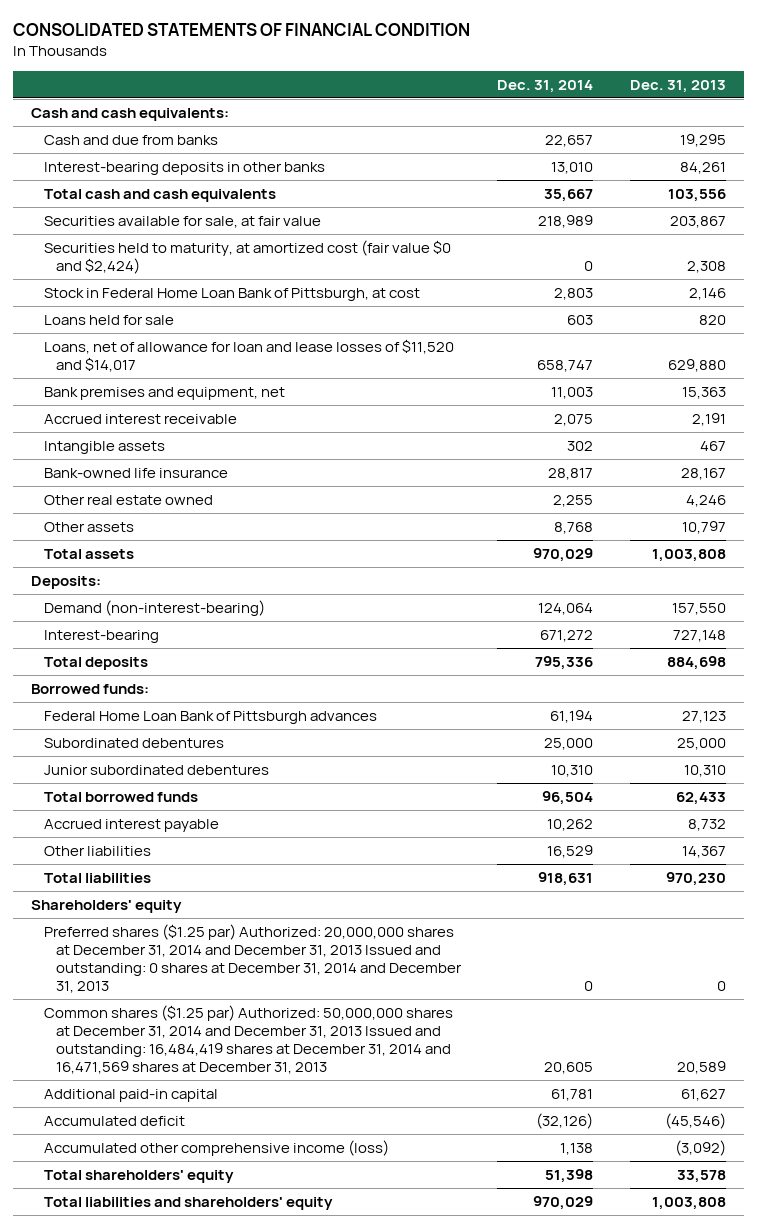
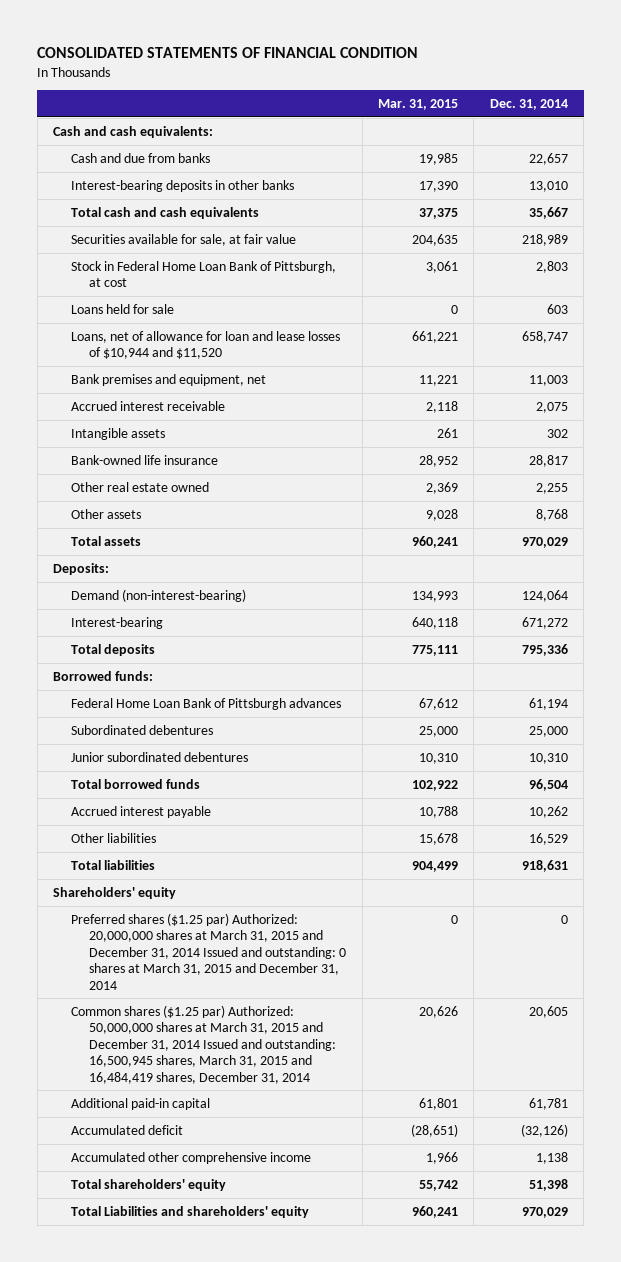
[629,80,726,94] Dec. 31, 2013 -> none
none -> [377,98,458,110] Mar. 31, 2015
[43,239,451,274] Securities held to maturity, at amortized cost (fair value $0 and $2,424) -> none
[43,338,454,372] Loans, net of allowance for loan and lease losses of $11,520 and $14,017 -> [71,330,341,360] Loans, net of allowance for loan and lease losses of $10,944 and $11,520
[43,923,463,993] Preferred shares ($1.25 par) Authorized: 20,000,000 shares at December 31, 2014 and December 31, 2013 Issued and outstanding: 0 shares at December 31, 2014 and December 31, 2013 -> [71,912,347,990] Preferred shares ($1.25 par) Authorized: 20,000,000 shares at March 31, 2015 and December 31, 2014 Issued and outstanding: 0 shares at March 31, 2015 and December 31, 2014
[43,1004,453,1074] Common shares ($1.25 par) Authorized: 50,000,000 shares at December 31, 2014 and December 31, 2013 Issued and outstanding: 16,484,419 shares at December 31, 2014 and 16,471,569 shares at December 31, 2013 -> [71,1004,337,1084] Common shares ($1.25 par) Authorized: 50,000,000 shares at March 31, 2015 and December 31, 2014 Issued and outstanding: 16,500,945 shares, March 31, 2015 and 16,484,419 shares, December 31, 2014
[43,1139,389,1156] Accumulated other comprehensive income (loss) -> [71,1151,312,1164] Accumulated other comprehensive income
[43,1196,333,1210] Total liabilities and shareholders' equity -> [71,1205,310,1218] Total Liabilities and shareholders' equity

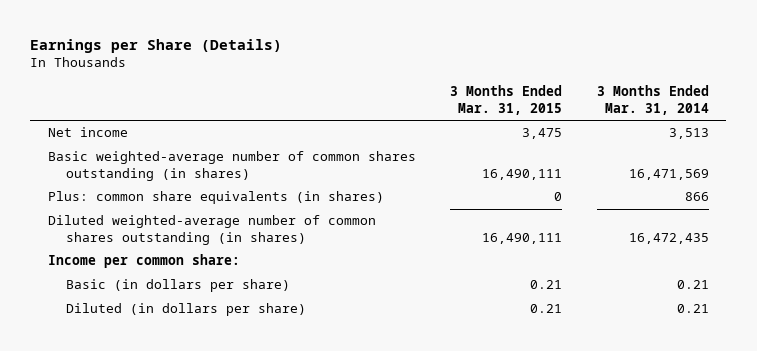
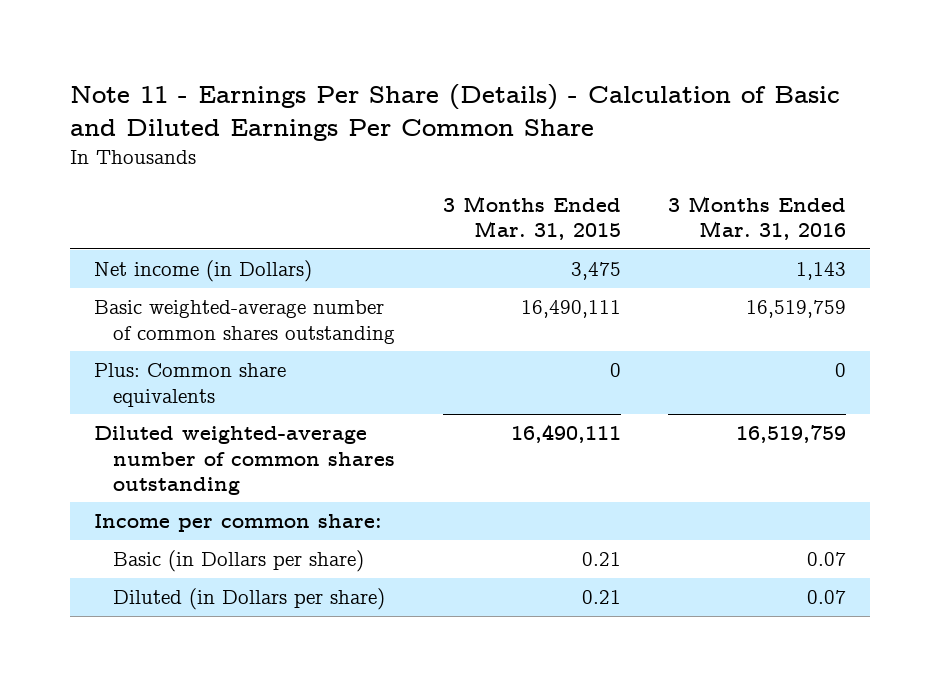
[30,38,283,53] Earnings per Share (Details) -> [69,83,840,141] Note 11 - Earnings Per Share (Details) - Calculation of Basic and Diluted Earnings Per Common Share
[596,85,709,115] 3 Months Ended Mar. 31, 2014 -> none
none -> [668,195,847,240] 3 Months Ended Mar. 31, 2016
[47,127,128,138] Net income -> [93,260,312,283] Net income (in Dollars)
[47,151,416,181] Basic weighted-average number of common shares outstanding (in shares) -> [93,300,395,344] Basic weighted-average number of common shares outstanding
[47,191,384,205] Plus: common share equivalents (in shares) -> [93,363,286,407] Plus: Common share equivalents
[47,215,376,245] Diluted weighted-average number of common shares outstanding (in shares) -> [93,426,395,495] Diluted weighted-average number of common shares outstanding
[66,279,291,293] Basic (in dollars per share) -> [112,550,364,573] Basic (in Dollars per share)
[66,303,307,317] Diluted (in dollars per share) -> [112,588,385,611] Diluted (in Dollars per share)

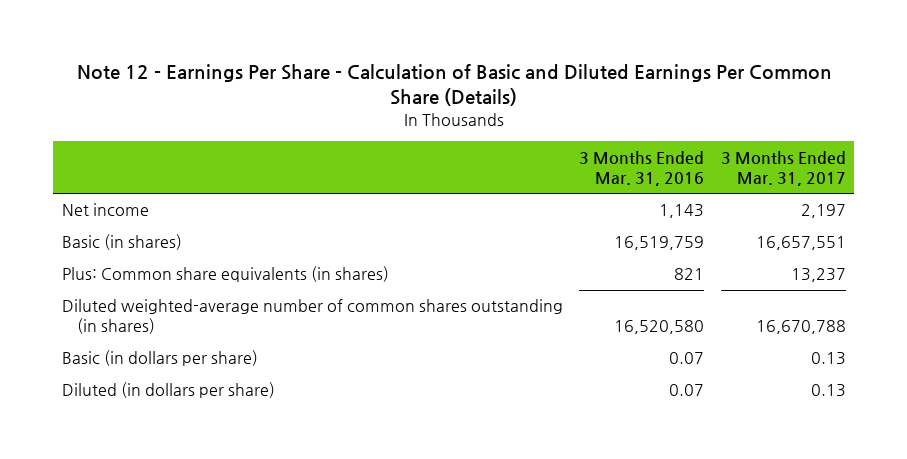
[69,83,840,141] Note 11 - Earnings Per Share (Details) - Calculation of Basic and Diluted Earnings Per Common Share -> [76,64,832,107] Note 12 - Earnings Per Share - Calculation of Basic and Diluted Earnings Per Common Share (Details)
[442,195,621,240] 3 Months Ended Mar. 31, 2015 -> none
none -> [720,150,846,186] 3 Months Ended Mar. 31, 2017
[93,514,382,533] Income per common share: -> none
[93,260,312,283] Net income (in Dollars) -> [61,203,149,217] Net income
[93,300,395,344] Basic weighted-average number of common shares outstanding -> [61,234,182,251] Basic (in shares)
[93,363,286,407] Plus: Common share equivalents -> [61,266,389,283] Plus: Common share equivalents (in shares)
[835,363,847,378] 0 -> [674,268,705,281] 821
[93,426,395,495] Diluted weighted-average number of common shares outstanding -> [61,299,563,335] Diluted weighted-average number of common shares outstanding (in shares)
[736,425,847,444] 16,519,759 -> [614,320,705,335] 16,520,580
[112,550,364,573] Basic (in Dollars per share) -> [61,350,258,367] Basic (in dollars per share)
[112,588,385,611] Diluted (in Dollars per share) -> [61,382,275,399] Diluted (in dollars per share)

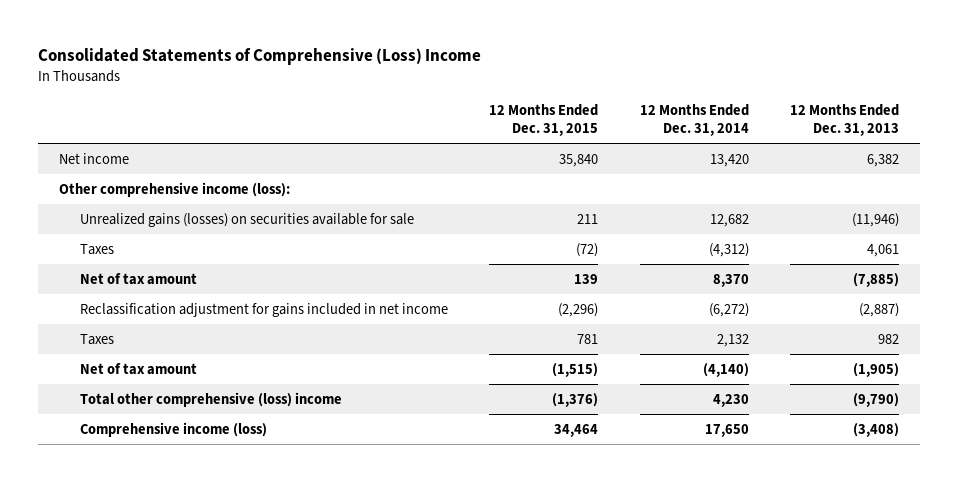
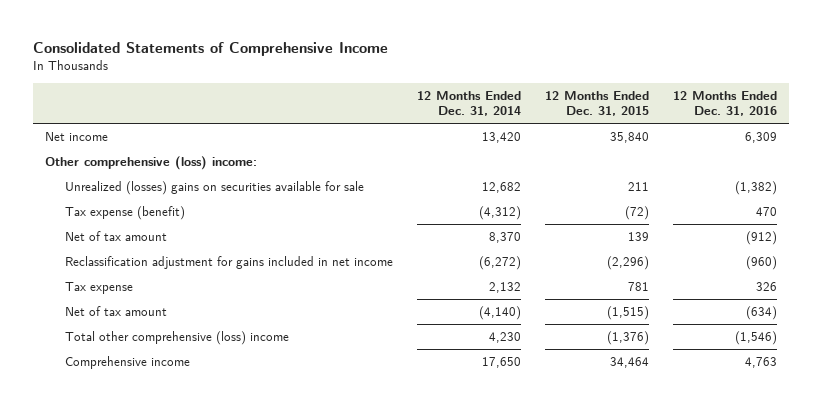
[38,48,482,66] Consolidated Statements of Comprehensive (Loss) Income -> [33,41,389,56] Consolidated Statements of Comprehensive Income
[790,104,900,137] 12 Months Ended Dec. 31, 2013 -> none
none -> [673,90,778,116] 12 Months Ended Dec. 31, 2016
[58,181,290,197] Other comprehensive income (loss): -> [45,156,258,171] Other comprehensive (loss) income:
[80,212,415,227] Unrealized gains (losses) on securities available for sale -> [64,181,364,196] Unrealized (losses) gains on securities available for sale
[80,243,115,255] Taxes -> [64,206,185,221] Tax expense (benefit)
[80,333,115,345] Taxes -> [64,282,133,295] Tax expense
[80,421,268,437] Comprehensive income (loss) -> [64,356,190,370] Comprehensive income

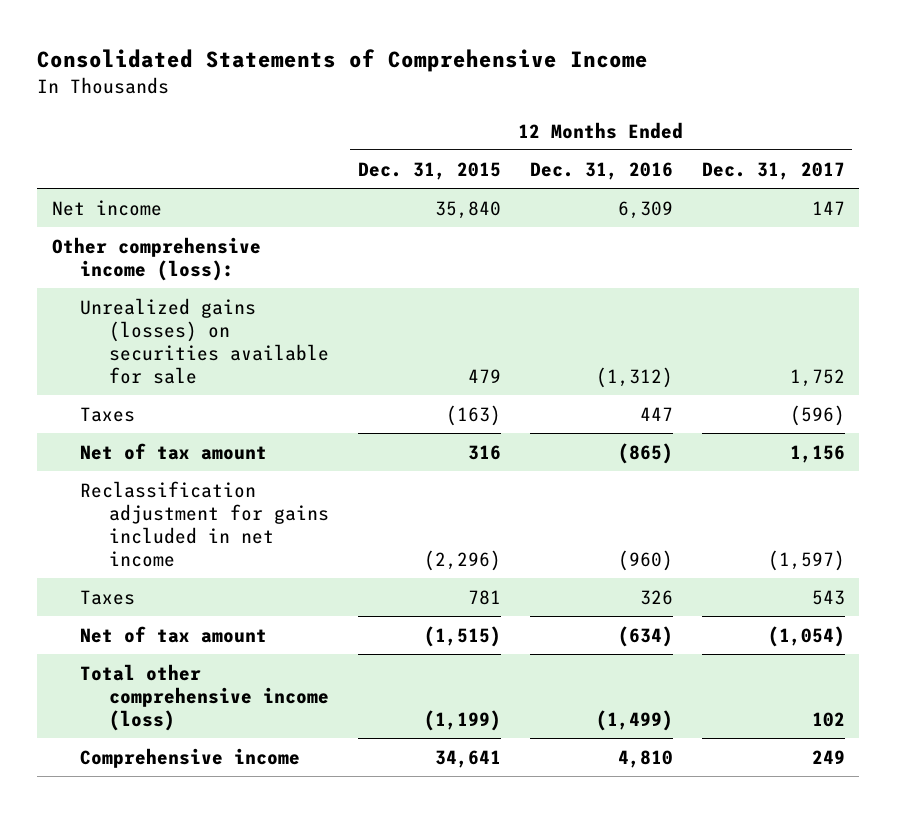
[416,90,521,116] 12 Months Ended Dec. 31, 2014 -> none
none -> [701,161,845,180] Dec. 31, 2017
[45,156,258,171] Other comprehensive (loss) income: -> [51,236,261,281] Other comprehensive income (loss):
[64,181,364,196] Unrealized (losses) gains on securities available for sale -> [80,297,329,384] Unrealized gains (losses) on securities available for sale
[628,182,650,192] 211 -> [467,368,501,383] 479
[735,181,778,196] (1,382) -> [595,366,673,388] (1,312)
[64,206,185,221] Tax expense (benefit) -> [80,406,136,422] Taxes
[625,206,650,221] (72) -> [445,404,501,426] (163)
[756,207,778,217] 470 -> [639,406,673,421] 447
[628,232,650,242] 139 -> [467,444,501,460] 316
[746,231,778,246] (912) -> [617,442,673,464] (865)
[64,282,133,295] Tax expense -> [80,589,136,605] Taxes
[64,331,289,346] Total other comprehensive (loss) income -> [80,663,329,731] Total other comprehensive income (loss)
[607,331,650,346] (1,376) -> [423,709,501,731] (1,199)
[735,331,778,346] (1,546) -> [595,709,673,731] (1,499)
[610,357,650,369] 34,464 -> [434,749,501,768] 34,641
[745,357,778,369] 4,763 -> [617,749,673,768] 4,810

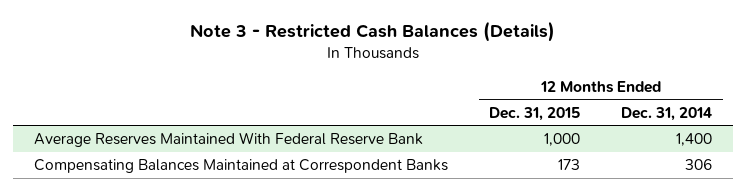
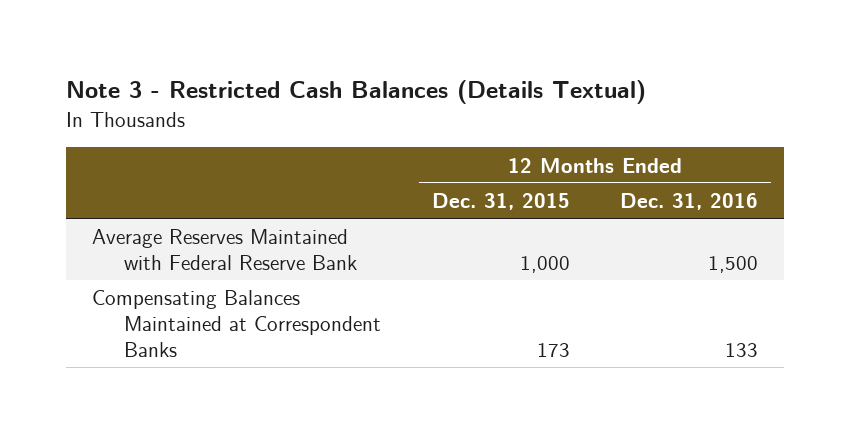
[189,21,555,43] Note 3 - Restricted Cash Balances (Details) -> [66,80,647,105] Note 3 - Restricted Cash Balances (Details Textual)
[621,106,713,121] Dec. 31, 2014 -> none
none -> [620,192,759,210] Dec. 31, 2016
[33,132,423,148] Average Reserves Maintained With Federal Reserve Bank -> [91,229,357,270] Average Reserves Maintained with Federal Reserve Bank

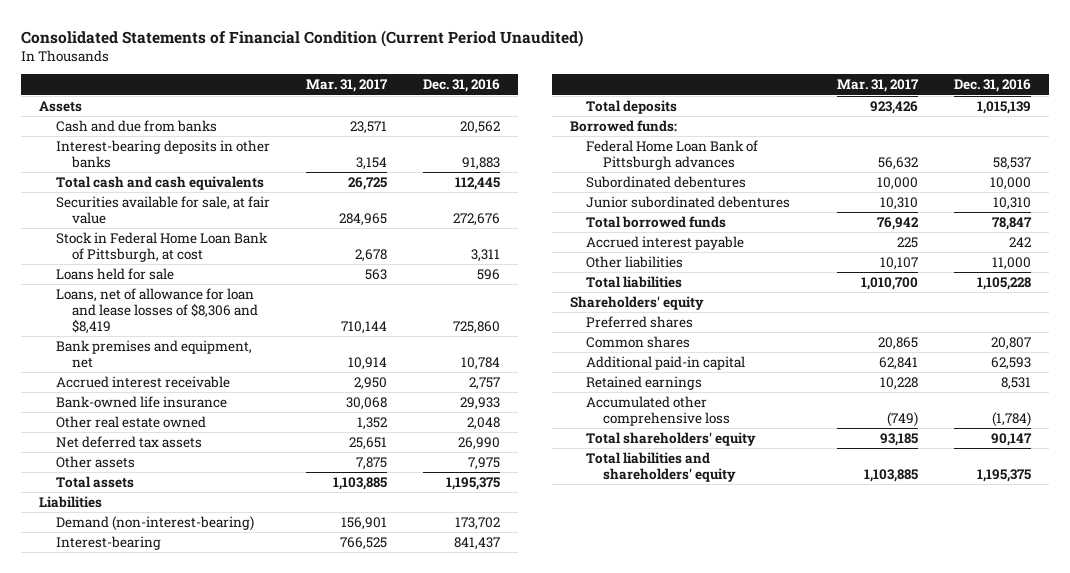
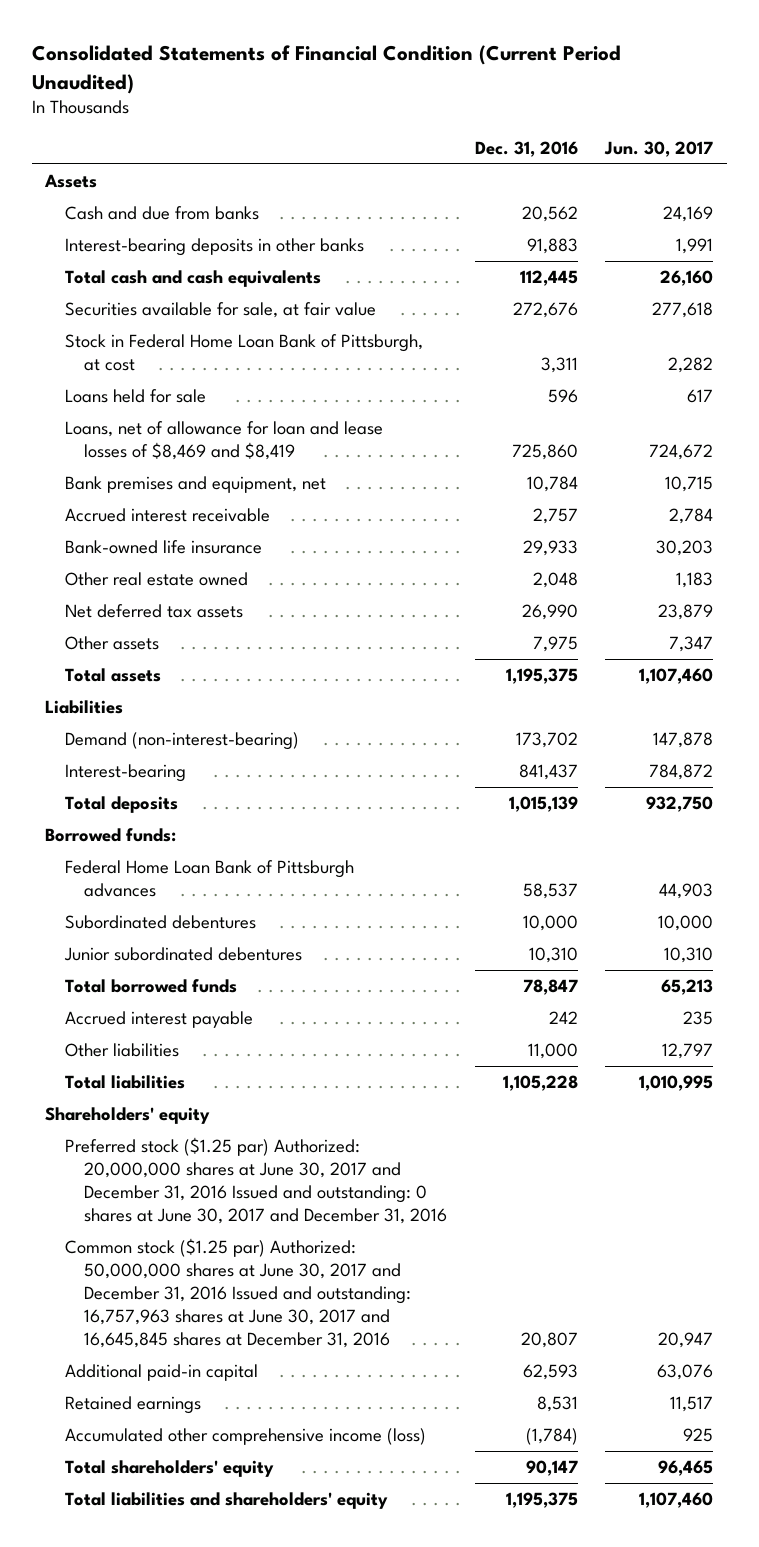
[305,79,388,93] Mar. 31, 2017 -> none
none -> [604,140,714,157] Jun. 30, 2017
[55,287,259,335] Loans, net of allowance for loan and lease losses of $8,306 and $8,419 -> [64,421,383,461] Loans, net of allowance for loan and lease losses of $8,469 and $8,419
[586,315,694,328] Preferred shares -> [64,1137,448,1225] Preferred stock ($1.25 par) Authorized: 20,000,000 shares at June 30, 2017 and December 31, 2016 Issued and outstanding: 0 shares at June 30, 2017 and December 31, 2016
[586,335,691,348] Common shares -> [64,1238,412,1349] Common stock ($1.25 par) Authorized: 50,000,000 shares at June 30, 2017 and December 31, 2016 Issued and outstanding: 16,757,963 shares at June 30, 2017 and 16,645,845 shares at December 31, 2016
[586,395,730,427] Accumulated other comprehensive loss -> [64,1428,426,1446] Accumulated other comprehensive income (loss)

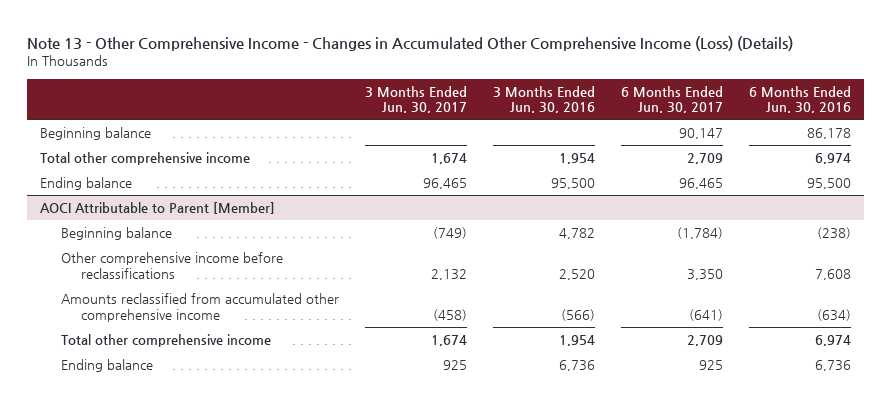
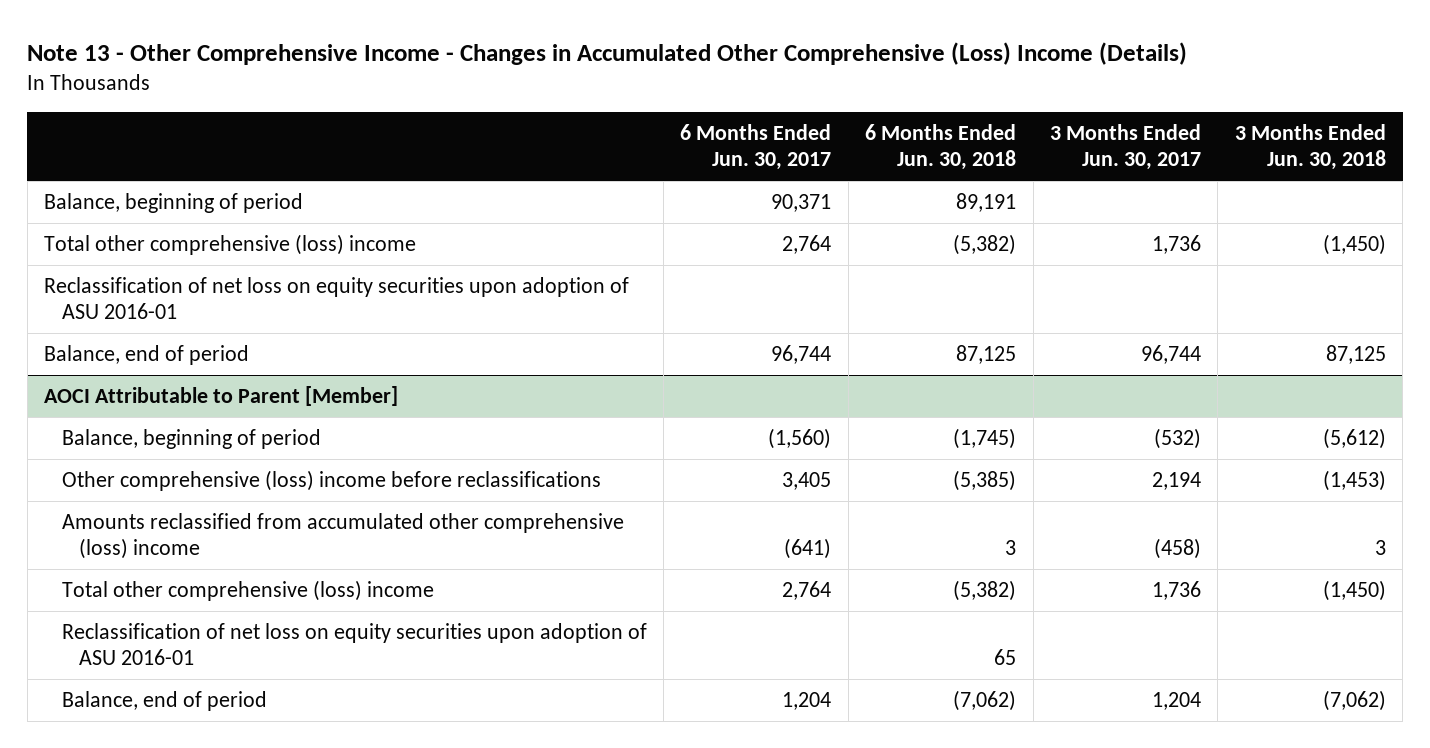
[27,35,794,51] Note 13 - Other Comprehensive Income - Changes in Accumulated Other Comprehensive Income (Loss) (Details) -> [27,41,1188,65] Note 13 - Other Comprehensive Income - Changes in Accumulated Other Comprehensive (Loss) Income (Details)
[492,85,595,114] 3 Months Ended Jun. 30, 2016 -> none
[749,85,852,114] 6 Months Ended Jun. 30, 2016 -> none
none -> [865,123,1017,171] 6 Months Ended Jun. 30, 2018
none -> [1234,123,1386,171] 3 Months Ended Jun. 30, 2018
[40,127,152,141] Beginning balance -> [44,193,304,214] Balance, beginning of period
[679,128,724,140] 90,147 -> [771,194,832,213] 90,371
[40,152,251,166] Total other comprehensive income -> [44,234,417,256] Total other comprehensive (loss) income
[430,153,467,165] 1,674 -> [1152,235,1202,255] 1,736
[687,153,724,165] 2,709 -> [782,235,832,255] 2,764
none -> [44,277,630,320] Reclassification of net loss on equity securities upon adoption of ASU 2016-01
[40,177,133,191] Ending balance -> [44,345,250,366] Balance, end of period
[422,178,467,190] 96,465 -> [1141,345,1202,365] 96,744
[679,178,724,190] 96,465 -> [771,345,832,365] 96,744
[60,227,172,241] Beginning balance -> [61,429,321,450] Balance, beginning of period
[432,227,467,240] (749) -> [1154,428,1202,450] (532)
[677,227,724,240] (1,784) -> [768,428,832,450] (1,560)
[60,252,283,279] Other comprehensive income before reclassifications -> [61,470,601,492] Other comprehensive (loss) income before reclassifications
[430,268,467,280] 2,132 -> [1152,472,1202,491] 2,194
[687,268,724,280] 3,350 -> [782,472,832,491] 3,405
[60,293,339,322] Amounts reclassified from accumulated other comprehensive income -> [61,513,624,560] Amounts reclassified from accumulated other comprehensive (loss) income
[60,334,271,348] Total other comprehensive income -> [61,580,434,602] Total other comprehensive (loss) income
[430,335,467,347] 1,674 -> [1152,581,1202,601] 1,736
[687,335,724,347] 2,709 -> [782,581,832,601] 2,764
none -> [61,623,647,666] Reclassification of net loss on equity securities upon adoption of ASU 2016-01
[60,359,153,373] Ending balance -> [61,691,267,712] Balance, end of period
[442,360,467,371] 925 -> [1152,692,1202,711] 1,204
[699,360,724,371] 925 -> [782,692,832,711] 1,204

